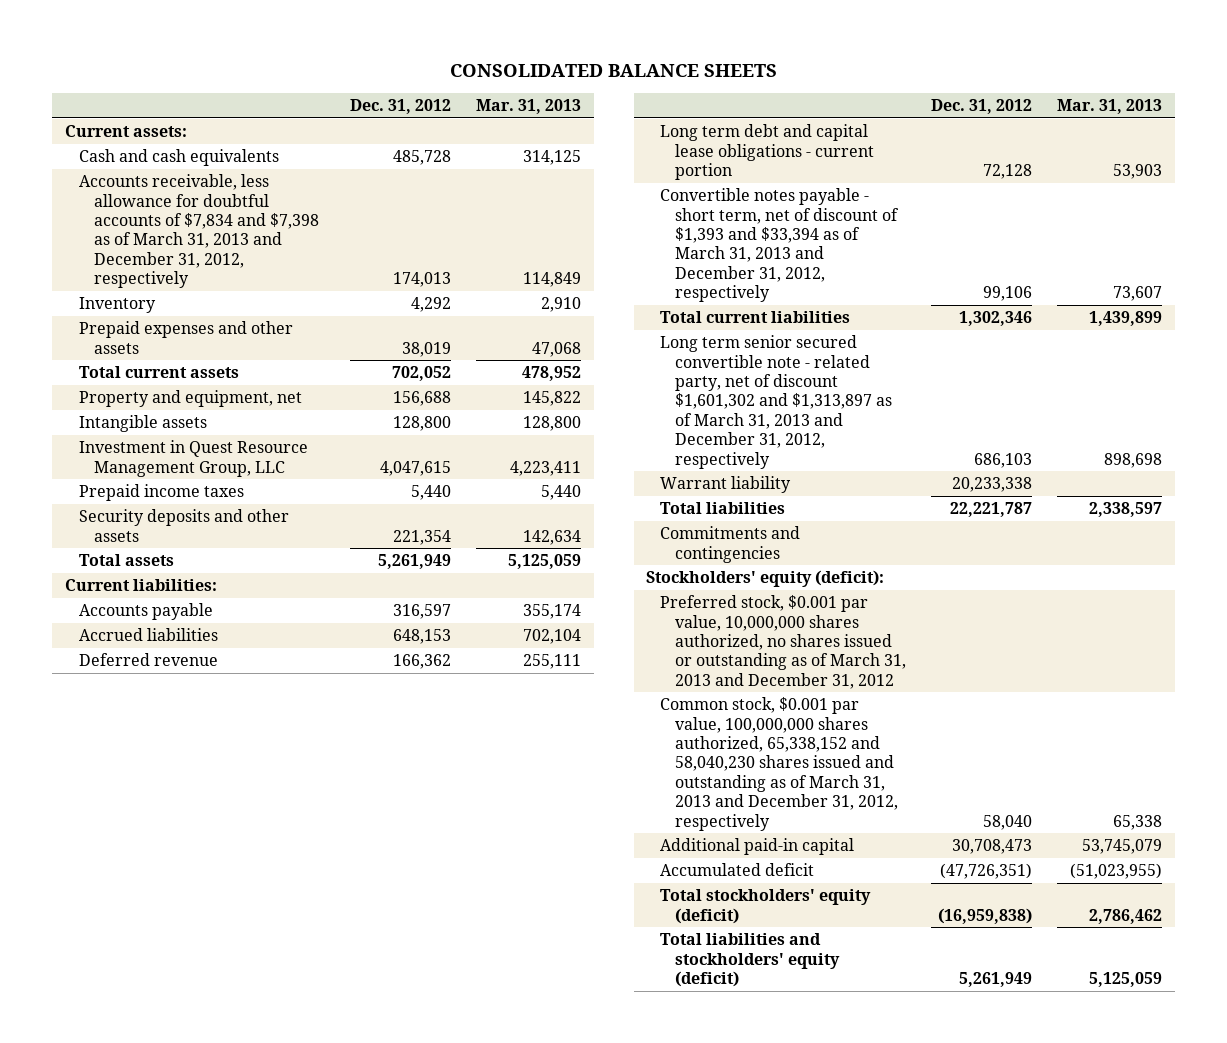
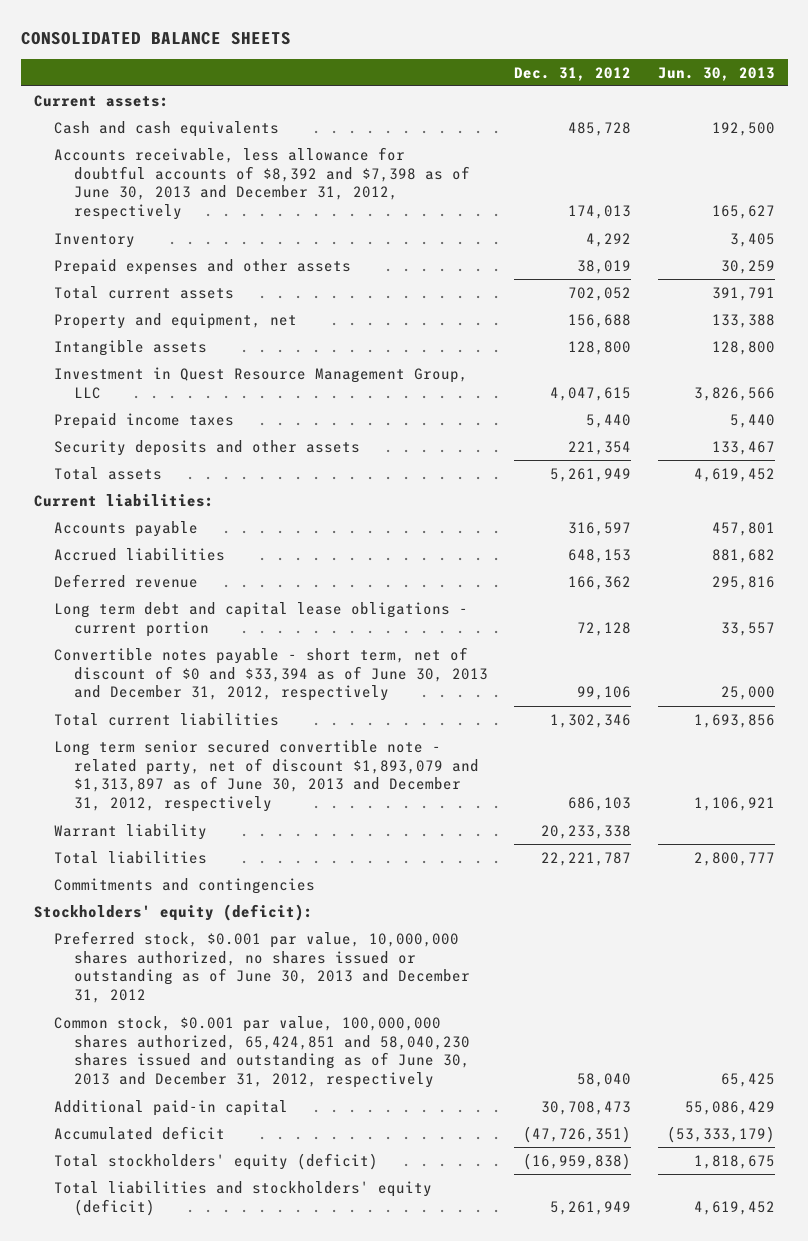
[475,99,581,115] Mar. 31, 2013 -> none
none -> [657,66,775,81] Jun. 30, 2013
[79,174,319,289] Accounts receivable, less allowance for doubtful accounts of $7,834 and $7,398 as of March 31, 2013 and December 31, 2012, respectively -> [53,146,470,221] Accounts receivable, less allowance for doubtful accounts of $8,392 and $7,398 as of June 30, 2013 and December 31, 2012, respectively
[660,188,899,303] Convertible notes payable - short term, net of discount of $1,393 and $33,394 as of March 31, 2013 and December 31, 2012, respectively -> [53,646,488,702] Convertible notes payable - short term, net of discount of $0 and $33,394 as of June 30, 2013 and December 31, 2012, respectively
[660,335,892,469] Long term senior secured convertible note - related party, net of discount $1,601,302 and $1,313,897 as of March 31, 2013 and December 31, 2012, respectively -> [53,739,479,813] Long term senior secured convertible note - related party, net of discount $1,893,079 and $1,313,897 as of June 30, 2013 and December 31, 2012, respectively
[660,595,906,689] Preferred stock, $0.001 par value, 10,000,000 shares authorized, no shares issued or outstanding as of March 31, 2013 and December 31, 2012 -> [53,930,470,1004] Preferred stock, $0.001 par value, 10,000,000 shares authorized, no shares issued or outstanding as of June 30, 2013 and December 31, 2012
[660,697,898,831] Common stock, $0.001 par value, 100,000,000 shares authorized, 65,338,152 and 58,040,230 shares issued and outstanding as of March 31, 2013 and December 31, 2012, respectively -> [53,1015,470,1089] Common stock, $0.001 par value, 100,000,000 shares authorized, 65,424,851 and 58,040,230 shares issued and outstanding as of June 30, 2013 and December 31, 2012, respectively

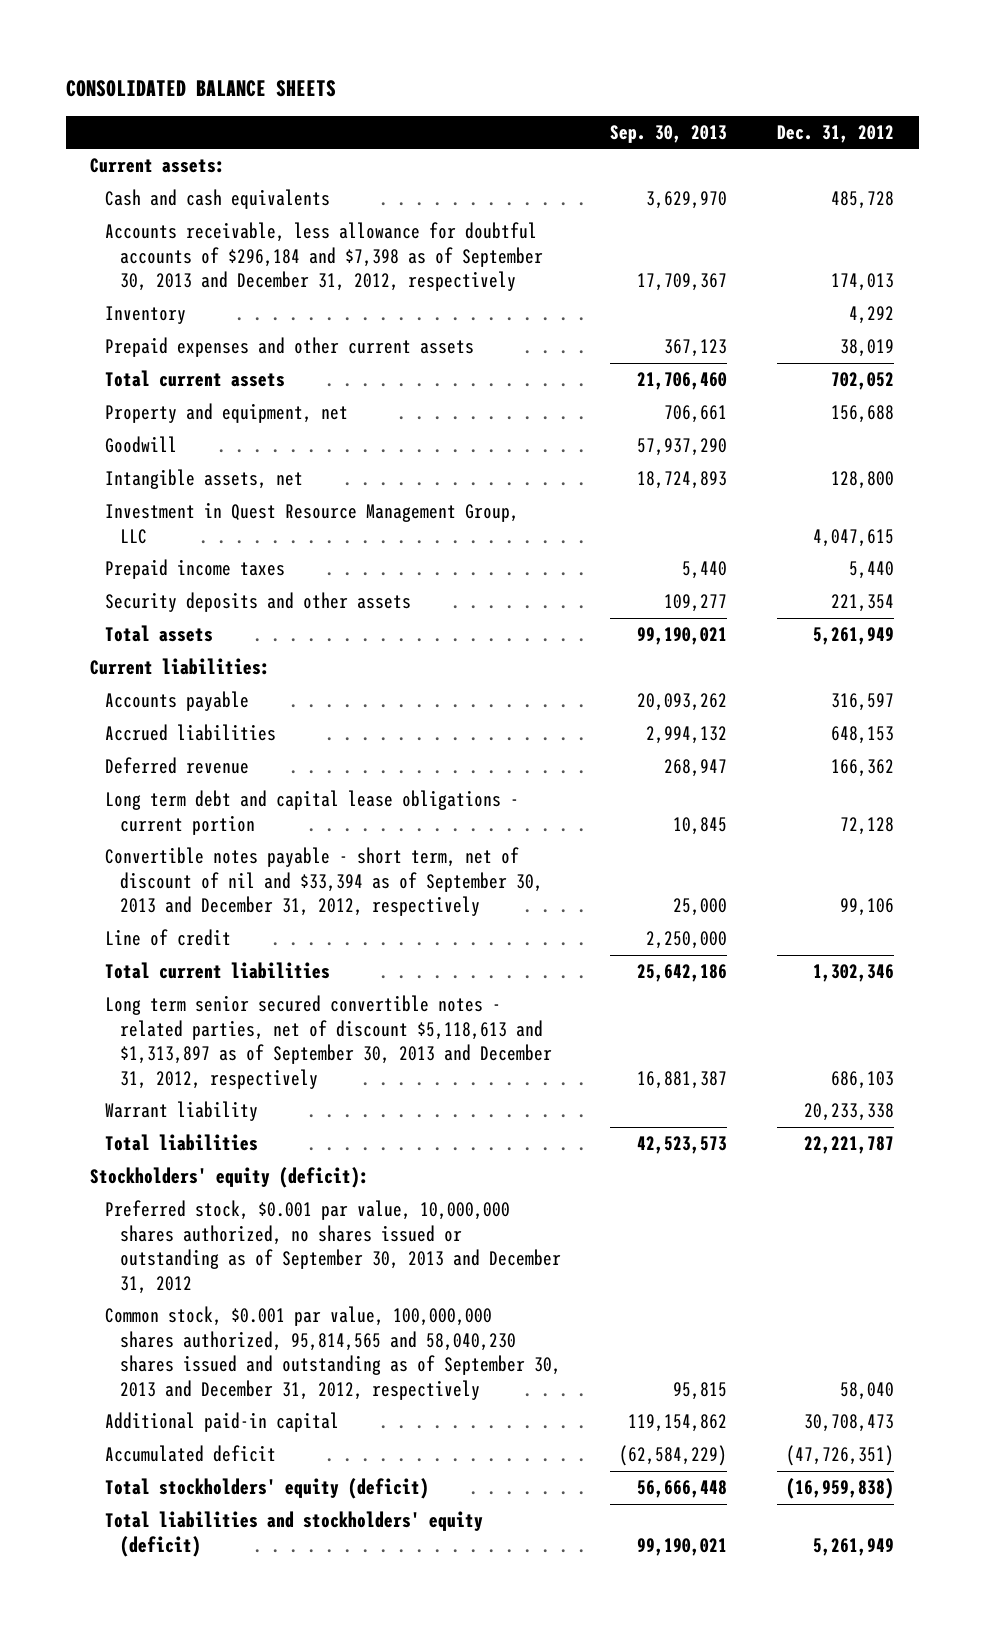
[657,66,775,81] Jun. 30, 2013 -> none
none -> [610,124,728,143] Sep. 30, 2013
[53,146,470,221] Accounts receivable, less allowance for doubtful accounts of $8,392 and $7,398 as of June 30, 2013 and December 31, 2012, respectively -> [105,222,543,292] Accounts receivable, less allowance for doubtful accounts of $296,184 and $7,398 as of September 30, 2013 and December 31, 2012, respectively
[53,258,351,275] Prepaid expenses and other assets -> [105,337,475,358] Prepaid expenses and other current assets
none -> [105,436,178,454] Goodwill
[53,339,207,356] Intangible assets -> [105,469,304,490] Intangible assets, net
[53,646,488,702] Convertible notes payable - short term, net of discount of $0 and $33,394 as of June 30, 2013 and December 31, 2012, respectively -> [105,847,543,917] Convertible notes payable - short term, net of discount of nil and $33,394 as of September 30, 2013 and December 31, 2012, respectively
none -> [105,929,232,947] Line of credit
[53,739,479,813] Long term senior secured convertible note - related party, net of discount $1,893,079 and $1,313,897 as of June 30, 2013 and December 31, 2012, respectively -> [105,995,552,1090] Long term senior secured convertible notes - related parties, net of discount $5,118,613 and $1,313,897 as of September 30, 2013 and December 31, 2012, respectively
[53,877,315,894] Commitments and contingencies -> none
[53,930,470,1004] Preferred stock, $0.001 par value, 10,000,000 shares authorized, no shares issued or outstanding as of June 30, 2013 and December 31, 2012 -> [105,1200,561,1295] Preferred stock, $0.001 par value, 10,000,000 shares authorized, no shares issued or outstanding as of September 30, 2013 and December 31, 2012
[53,1015,470,1089] Common stock, $0.001 par value, 100,000,000 shares authorized, 65,424,851 and 58,040,230 shares issued and outstanding as of June 30, 2013 and December 31, 2012, respectively -> [105,1306,561,1401] Common stock, $0.001 par value, 100,000,000 shares authorized, 95,814,565 and 58,040,230 shares issued and outstanding as of September 30, 2013 and December 31, 2012, respectively

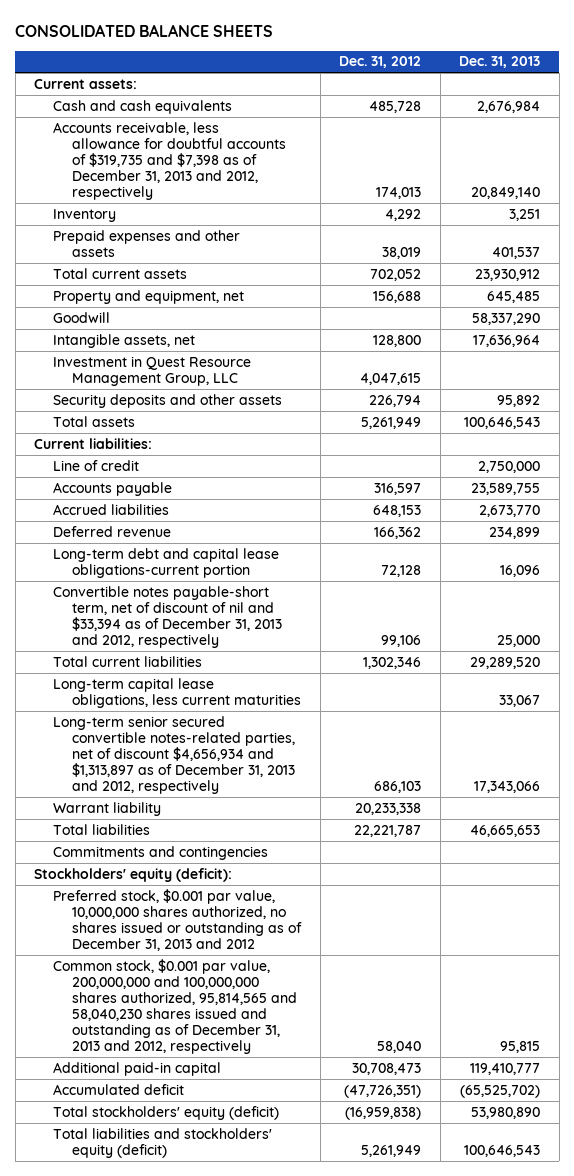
[610,124,728,143] Sep. 30, 2013 -> none
none -> [459,56,541,69] Dec. 31, 2013
[105,222,543,292] Accounts receivable, less allowance for doubtful accounts of $296,184 and $7,398 as of September 30, 2013 and December 31, 2012, respectively -> [53,121,287,200] Accounts receivable, less allowance for doubtful accounts of $319,735 and $7,398 as of December 31, 2013 and 2012, respectively
[105,337,475,358] Prepaid expenses and other current assets -> [53,229,241,257] Prepaid expenses and other assets
[105,559,286,580] Prepaid income taxes -> none
[831,594,895,613] 221,354 -> [369,394,422,407] 226,794
[105,929,232,947] Line of credit -> [53,459,140,471] Line of credit
[105,790,520,835] Long term debt and capital lease obligations - current portion -> [53,547,280,578] Long-term debt and capital lease obligations-current portion
[105,847,543,917] Convertible notes payable - short term, net of discount of nil and $33,394 as of September 30, 2013 and December 31, 2012, respectively -> [53,585,283,648] Convertible notes payable-short term, net of discount of nil and $33,394 as of December 31, 2013 and 2012, respectively
none -> [53,677,302,708] Long-term capital lease obligations, less current maturities
[105,995,552,1090] Long term senior secured convertible notes - related parties, net of discount $5,118,613 and $1,313,897 as of September 30, 2013 and December 31, 2012, respectively -> [53,715,296,794] Long-term senior secured convertible notes-related parties, net of discount $4,656,934 and $1,313,897 as of December 31, 2013 and 2012, respectively
none -> [53,845,269,860] Commitments and contingencies
[105,1200,561,1295] Preferred stock, $0.001 par value, 10,000,000 shares authorized, no shares issued or outstanding as of September 30, 2013 and December 31, 2012 -> [53,888,303,951] Preferred stock, $0.001 par value, 10,000,000 shares authorized, no shares issued or outstanding as of December 31, 2013 and 2012
[105,1306,561,1401] Common stock, $0.001 par value, 100,000,000 shares authorized, 95,814,565 and 58,040,230 shares issued and outstanding as of September 30, 2013 and December 31, 2012, respectively -> [53,958,298,1055] Common stock, $0.001 par value, 200,000,000 and 100,000,000 shares authorized, 95,814,565 and 58,040,230 shares issued and outstanding as of December 31, 2013 and 2012, respectively

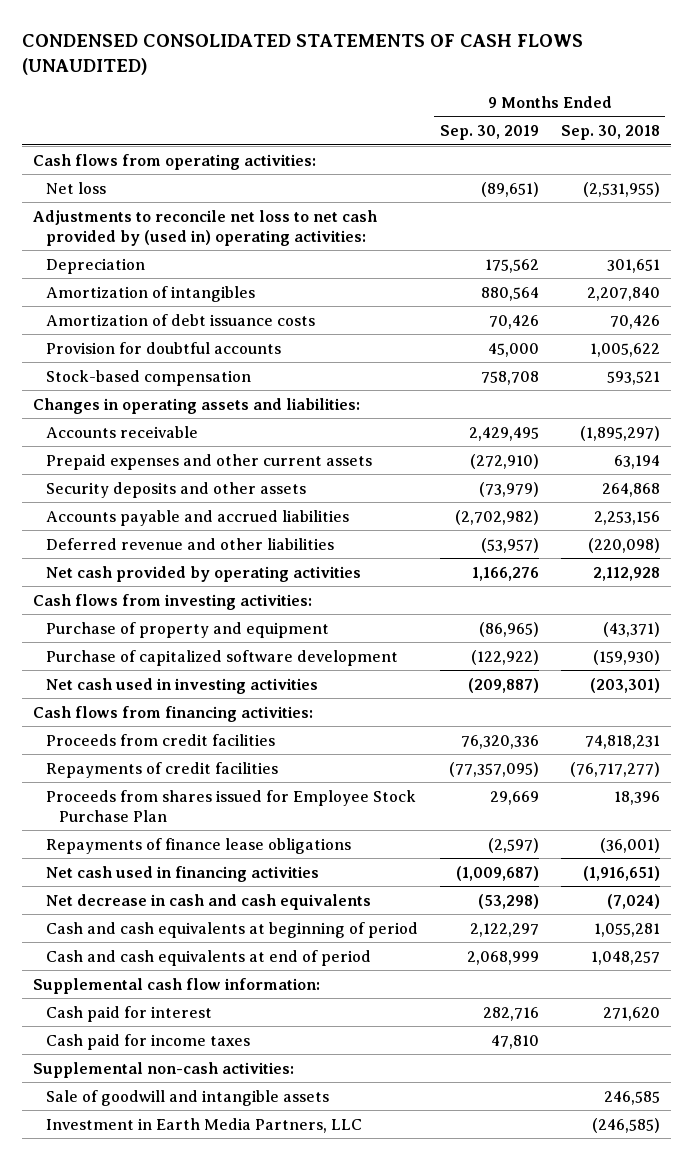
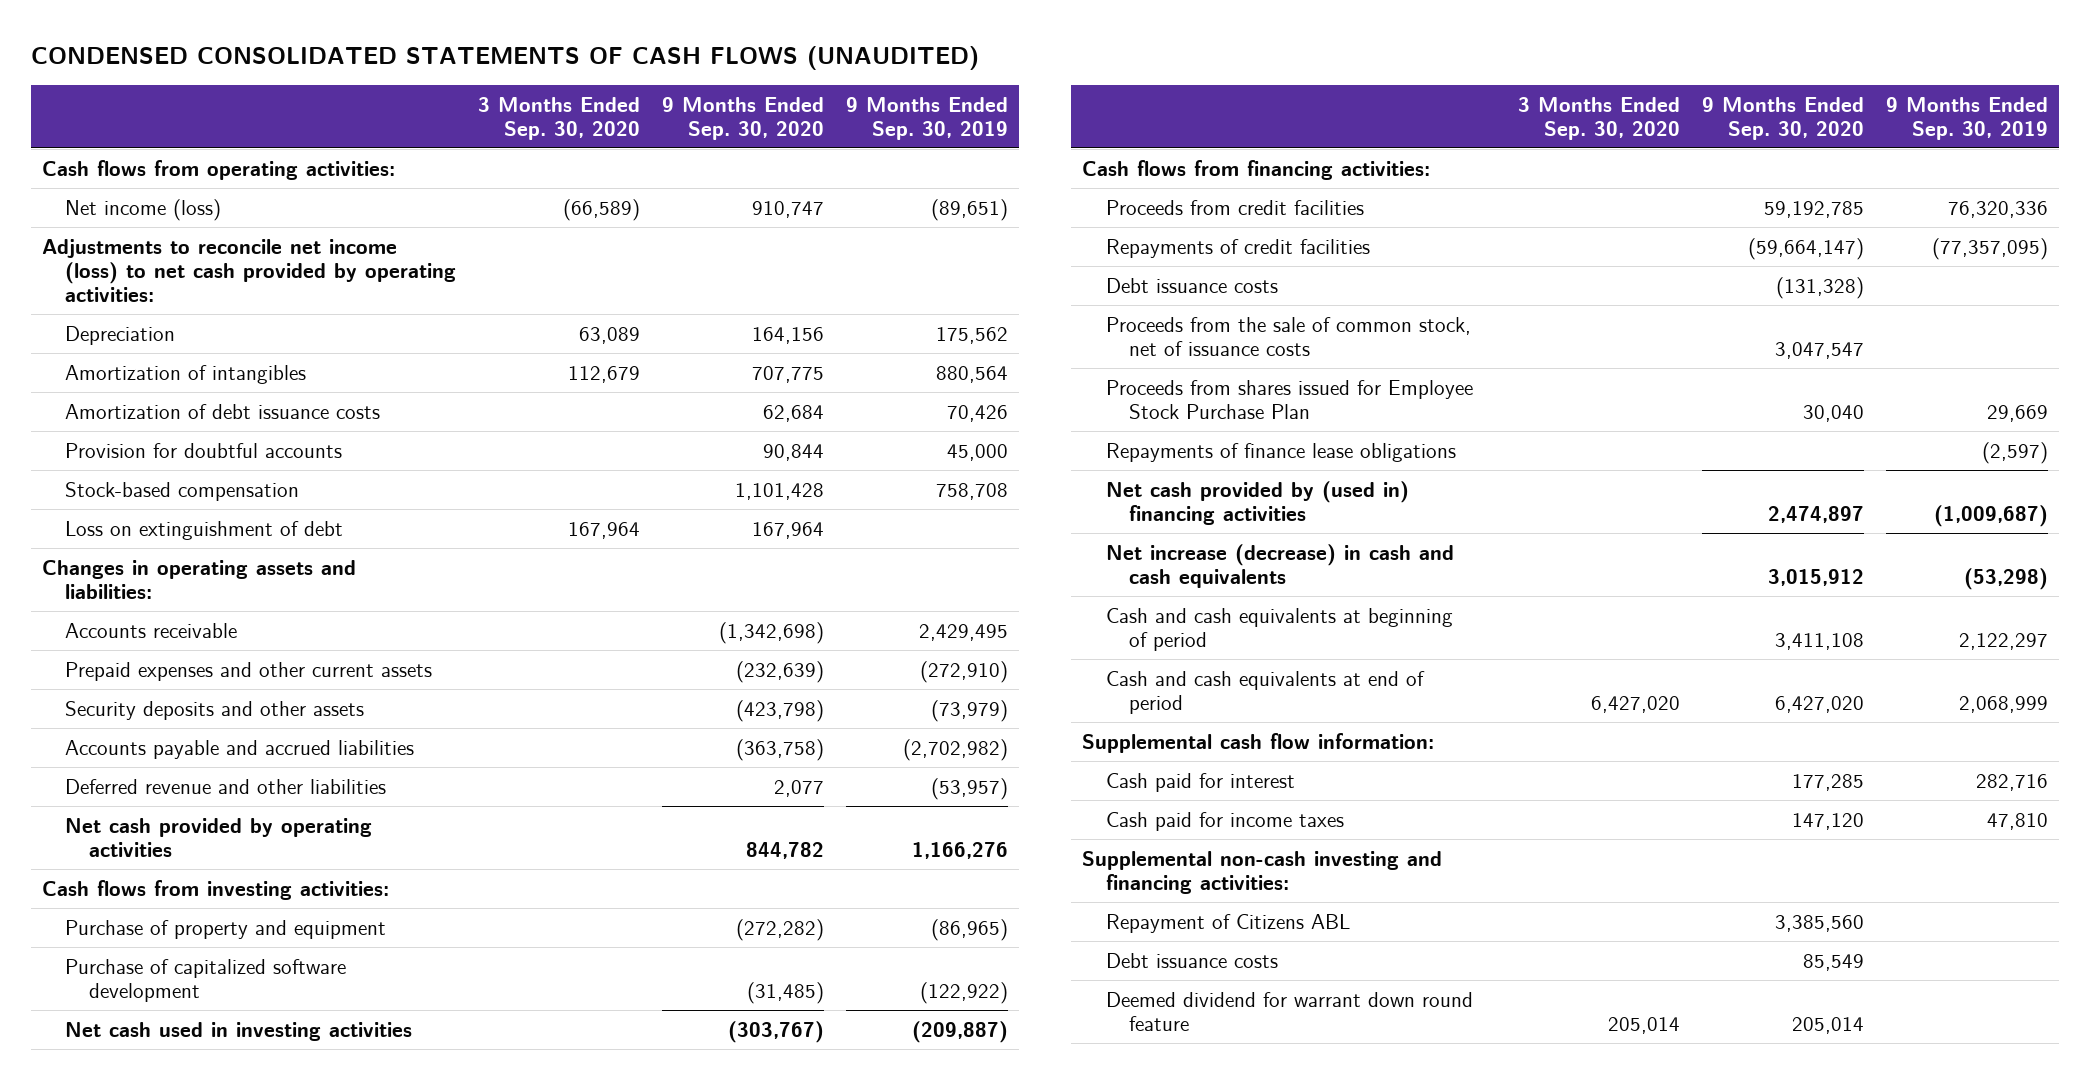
[560,125,660,141] Sep. 30, 2018 -> none
none -> [478,96,641,140] 3 Months Ended Sep. 30, 2020
none -> [662,96,825,140] 9 Months Ended Sep. 30, 2020
[46,181,107,194] Net loss -> [65,198,222,221] Net income (loss)
[33,209,378,246] Adjustments to reconcile net loss to net cash provided by (used in) operating activities: -> [42,238,457,303] Adjustments to reconcile net income (loss) to net cash provided by operating activities:
none -> [65,520,344,540] Loss on extinguishment of debt
none -> [1105,277,1278,293] Debt issuance costs
none -> [1105,316,1471,357] Proceeds from the sale of common stock, net of issuance costs
[46,865,320,882] Net cash used in financing activities -> [1105,480,1409,526] Net cash provided by (used in) financing activities
[46,893,372,910] Net decrease in cash and cash equivalents -> [1105,543,1454,589] Net increase (decrease) in cash and cash equivalents
[46,1089,330,1106] Sale of goodwill and intangible assets -> none
[46,1117,363,1133] Investment in Earth Media Partners, LLC -> none
[33,1061,295,1078] Supplemental non-cash activities: -> [1082,850,1443,895] Supplemental non-cash investing and financing activities:
none -> [1105,913,1350,933] Repayment of Citizens ABL
none -> [1105,952,1278,968] Debt issuance costs
none -> [1105,991,1473,1032] Deemed dividend for warrant down round feature

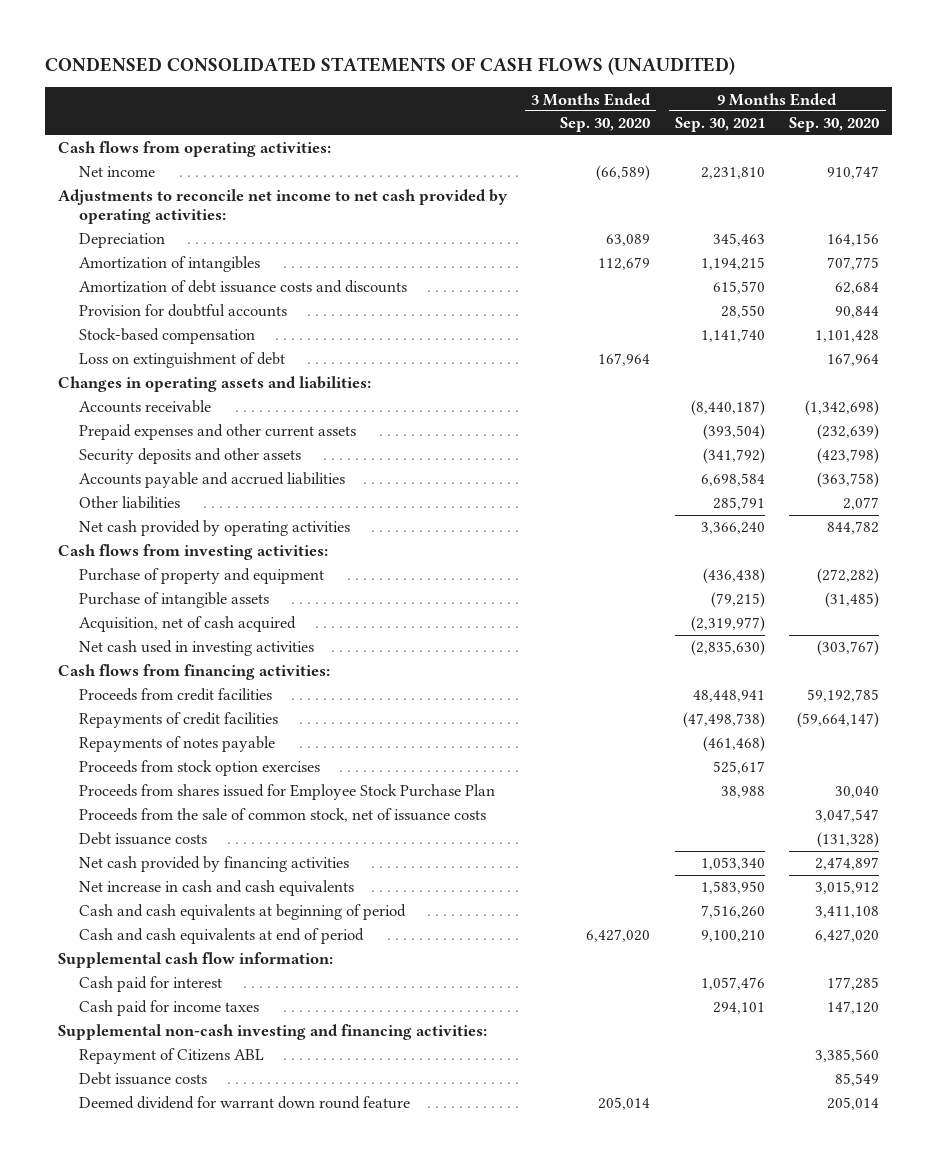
[845,96,1008,140] 9 Months Ended Sep. 30, 2019 -> none
none -> [674,117,765,133] Sep. 30, 2021
[65,198,222,221] Net income (loss) -> [79,166,156,178] Net income
[42,238,457,303] Adjustments to reconcile net income (loss) to net cash provided by operating activities: -> [57,189,508,225] Adjustments to reconcile net income to net cash provided by operating activities:
[65,403,381,419] Amortization of debt issuance costs -> [79,280,408,294] Amortization of debt issuance costs and discounts
[65,778,387,794] Deferred revenue and other liabilities -> [79,496,181,510] Other liabilities
[65,958,347,1003] Purchase of capitalized software development -> [79,592,270,609] Purchase of intangible assets
none -> [79,616,297,633] Acquisition, net of cash acquired
none -> [79,736,276,753] Repayments of notes payable
none -> [79,760,321,777] Proceeds from stock option exercises
[1105,442,1456,462] Repayments of finance lease obligations -> none
[1105,316,1471,357] Proceeds from the sale of common stock, net of issuance costs -> [79,808,487,823] Proceeds from the sale of common stock, net of issuance costs
[1105,277,1278,293] Debt issuance costs -> [79,832,208,846] Debt issuance costs
[1105,480,1409,526] Net cash provided by (used in) financing activities -> [79,856,350,873] Net cash provided by financing activities
[1105,543,1454,589] Net increase (decrease) in cash and cash equivalents -> [79,880,355,897] Net increase in cash and cash equivalents

